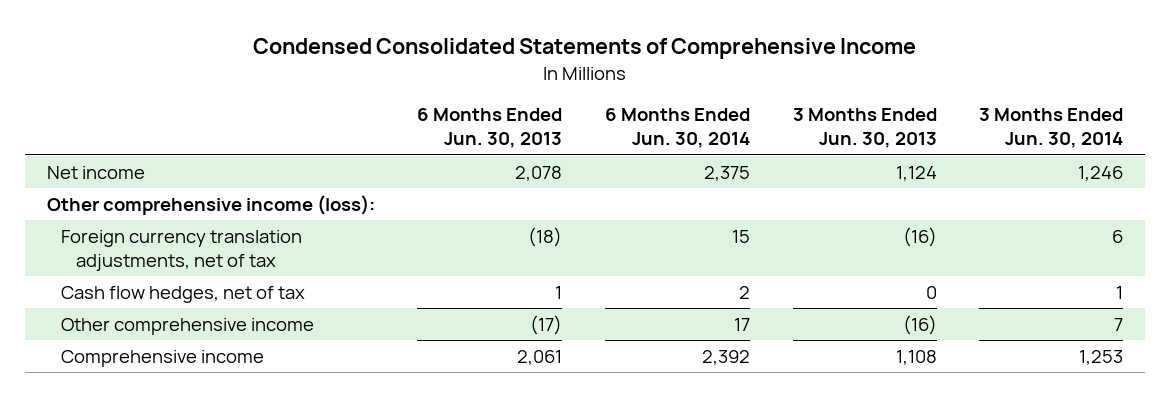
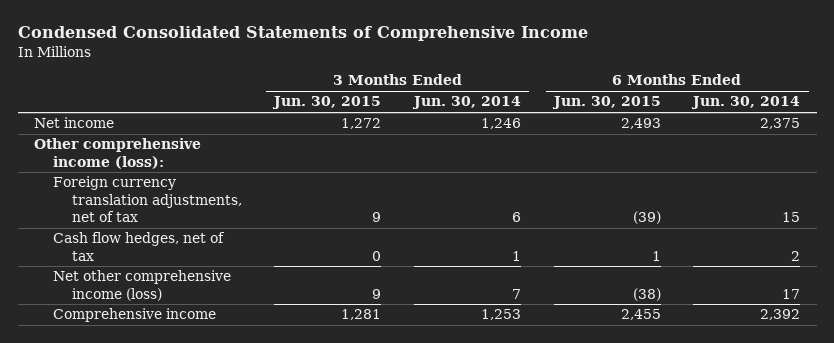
[417,108,563,149] 6 Months Ended Jun. 30, 2013 -> none
[792,108,937,149] 3 Months Ended Jun. 30, 2013 -> none
none -> [272,96,382,110] Jun. 30, 2015
none -> [551,96,661,110] Jun. 30, 2015
[61,317,315,335] Other comprehensive income -> [52,270,231,301] Net other comprehensive income (loss)

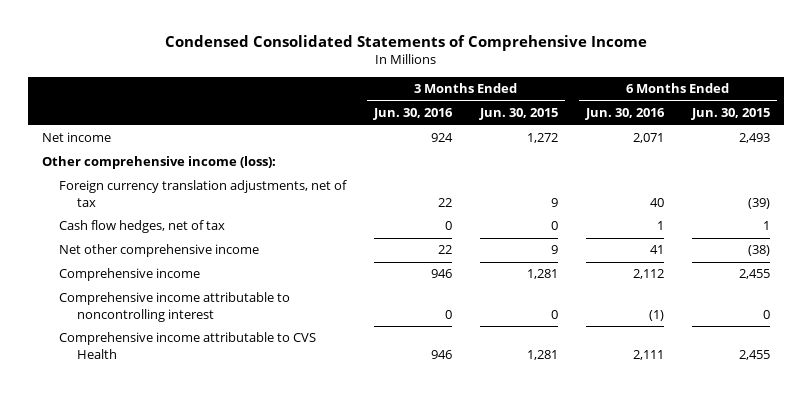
[412,96,522,110] Jun. 30, 2014 -> none
[691,96,801,110] Jun. 30, 2014 -> none
none -> [373,108,454,121] Jun. 30, 2016
none -> [584,108,665,121] Jun. 30, 2016
[52,270,231,301] Net other comprehensive income (loss) -> [59,244,260,258] Net other comprehensive income
none -> [59,292,291,322] Comprehensive income attributable to noncontrolling interest
none -> [59,332,317,359] Comprehensive income attributable to CVS Health

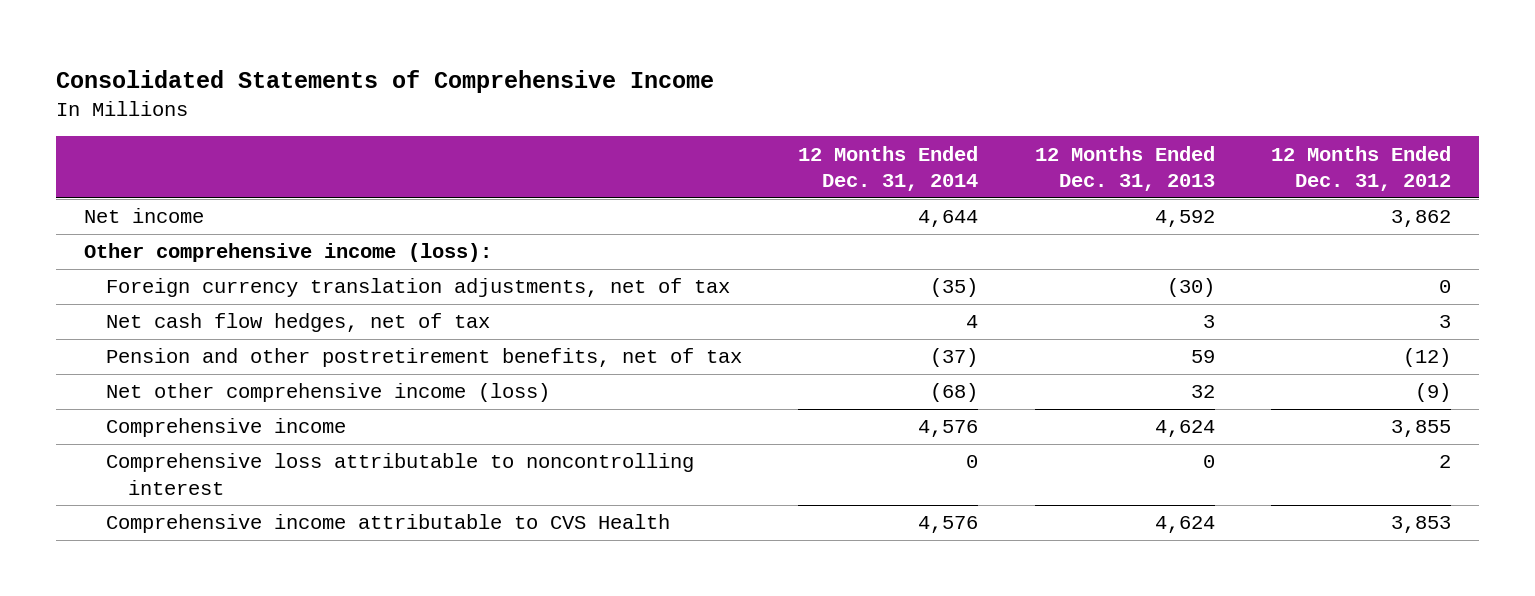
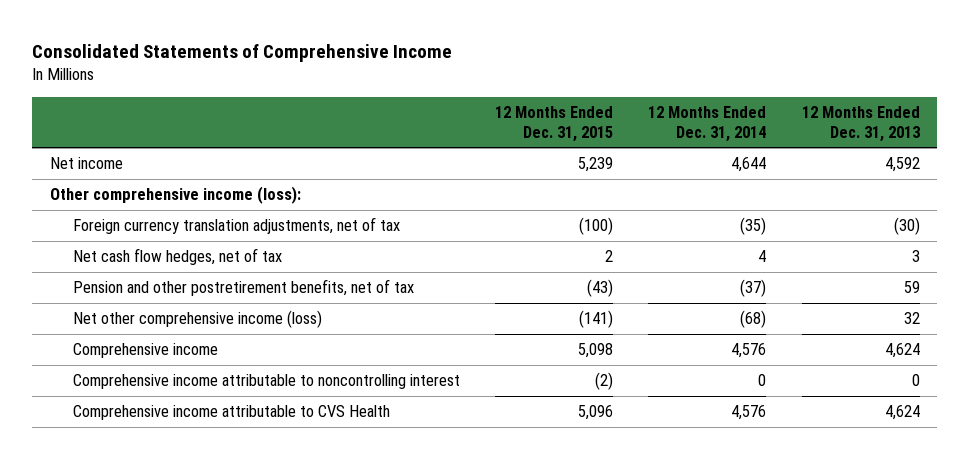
[1270,145,1451,192] 12 Months Ended Dec. 31, 2012 -> none
none -> [494,105,613,142] 12 Months Ended Dec. 31, 2015
[106,453,695,495] Comprehensive loss attributable to noncontrolling interest -> [72,374,460,390] Comprehensive income attributable to noncontrolling interest

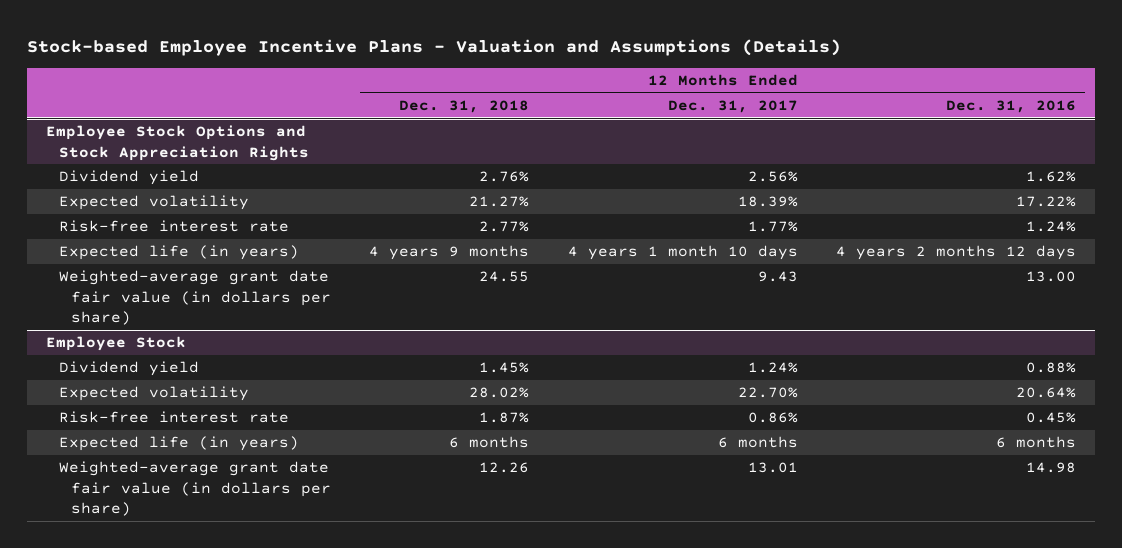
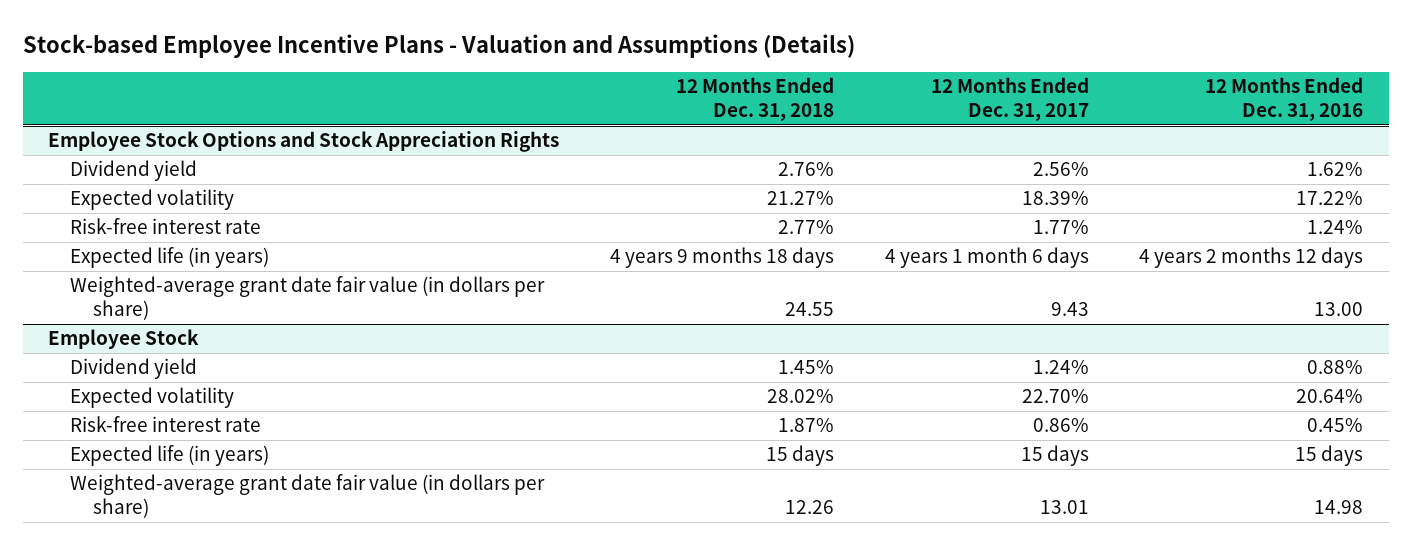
[369,245,530,261] 4 years 9 months -> [609,247,834,269] 4 years 9 months 18 days
[567,245,798,261] 4 years 1 month 10 days -> [884,247,1089,269] 4 years 1 month 6 days
[449,436,530,449] 6 months -> [765,445,834,467] 15 days
[717,436,798,449] 6 months -> [1020,445,1089,467] 15 days
[995,436,1076,449] 6 months -> [1295,445,1364,467] 15 days

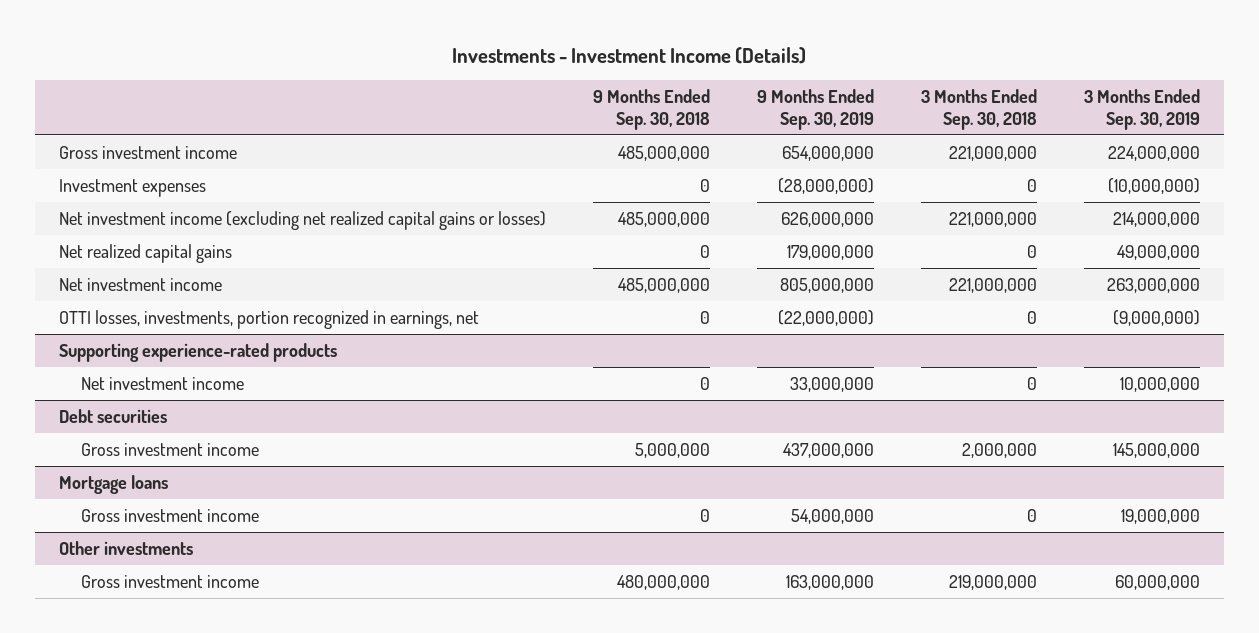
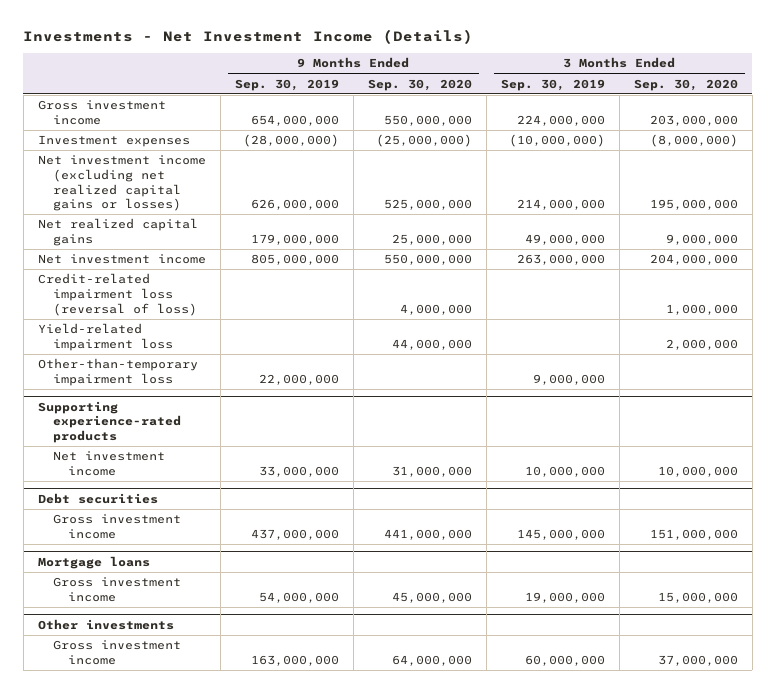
[452,46,807,64] Investments - Investment Income (Details) -> [23,29,474,45] Investments - Net Investment Income (Details)
[592,89,710,130] 9 Months Ended Sep. 30, 2018 -> none
[920,89,1037,130] 3 Months Ended Sep. 30, 2018 -> none
none -> [367,78,472,91] Sep. 30, 2020
none -> [633,78,738,91] Sep. 30, 2020
[58,310,479,330] OTTI losses, investments, portion recognized in earnings, net -> none
none -> [37,273,198,316] Credit-related impairment loss (reversal of loss)
none -> [37,323,174,351] Yield-related impairment loss
none -> [37,358,198,386] Other-than-temporary impairment loss

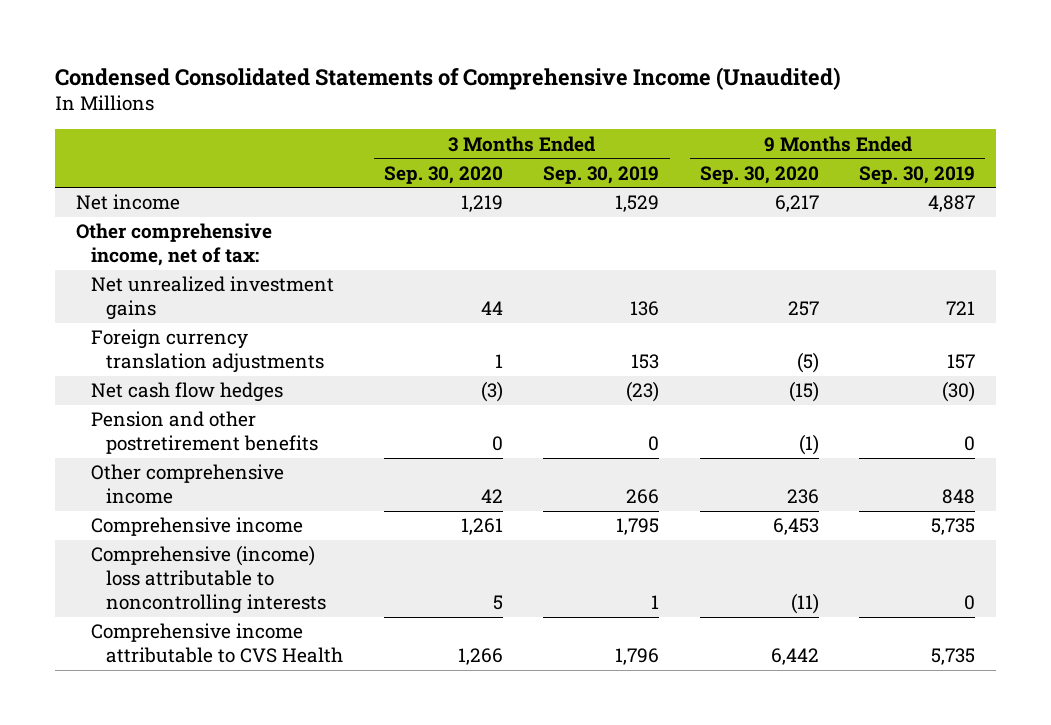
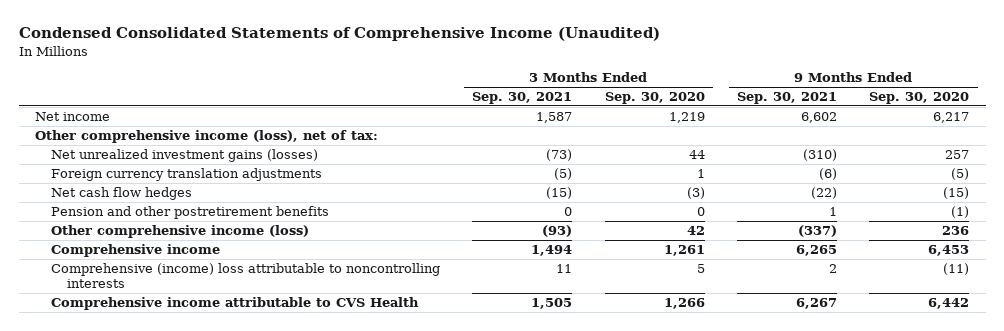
[543,165,660,184] Sep. 30, 2019 -> none
[859,165,976,184] Sep. 30, 2019 -> none
none -> [472,92,573,105] Sep. 30, 2021
none -> [737,92,838,105] Sep. 30, 2021
[75,223,272,267] Other comprehensive income, net of tax: -> [34,130,378,144] Other comprehensive income (loss), net of tax:
[91,276,335,321] Net unrealized investment gains -> [50,149,318,163] Net unrealized investment gains (losses)
[91,464,285,505] Other comprehensive income -> [50,225,309,239] Other comprehensive income (loss)

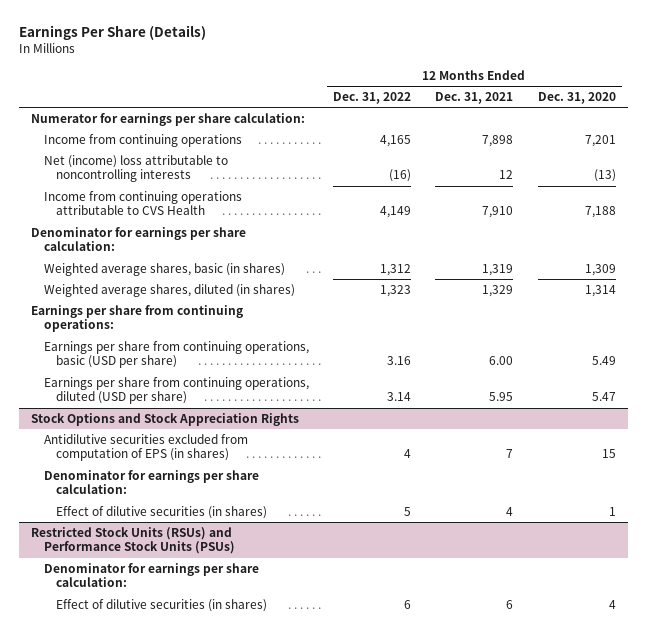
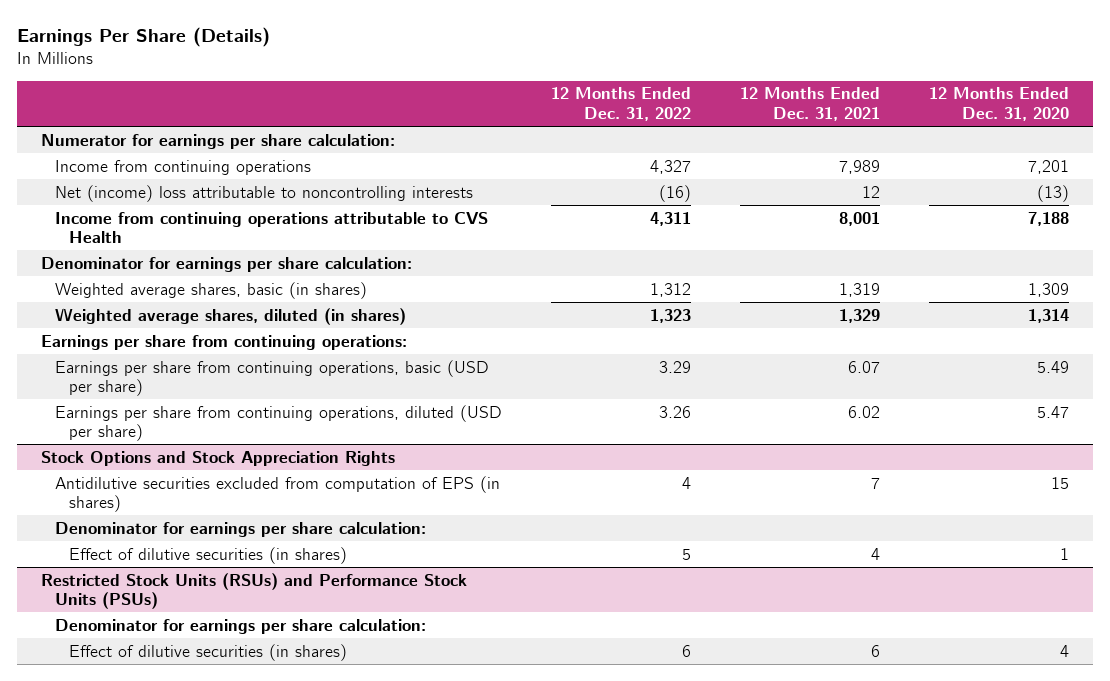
[380,134,412,147] 4,165 -> [650,159,692,174] 4,327
[482,134,514,147] 7,898 -> [838,159,880,174] 7,989
[380,206,412,219] 4,149 -> [650,211,692,226] 4,311
[482,206,514,219] 7,910 -> [838,211,880,226] 8,001
[387,356,412,366] 3.16 -> [659,360,692,373] 3.29
[489,356,514,366] 6.00 -> [847,360,880,373] 6.07
[387,392,412,402] 3.14 -> [659,405,692,418] 3.26
[489,392,514,402] 5.95 -> [847,405,880,418] 6.02

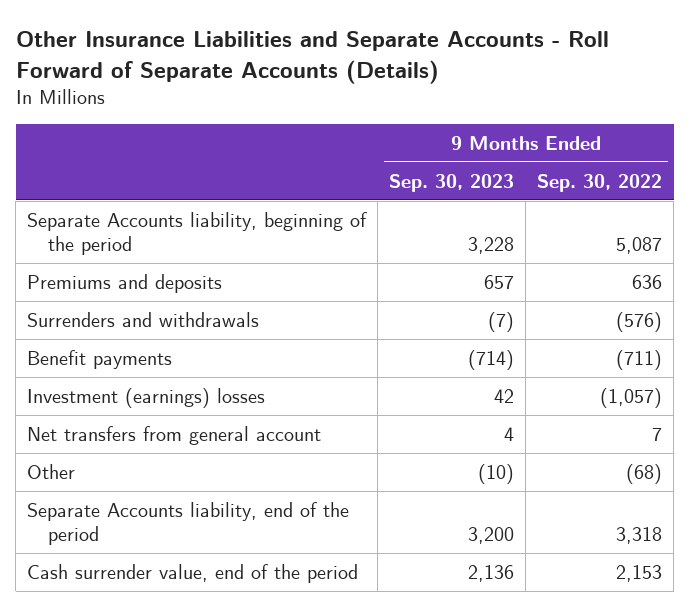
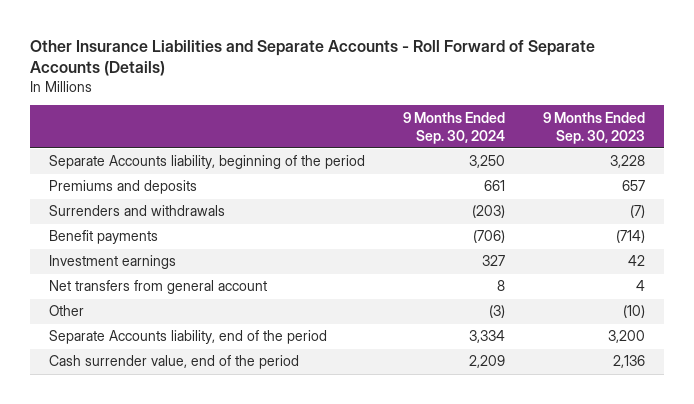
[537,173,663,192] Sep. 30, 2022 -> none
none -> [402,111,505,144] 9 Months Ended Sep. 30, 2024
[27,387,266,408] Investment (earnings) losses -> [49,255,177,270] Investment earnings

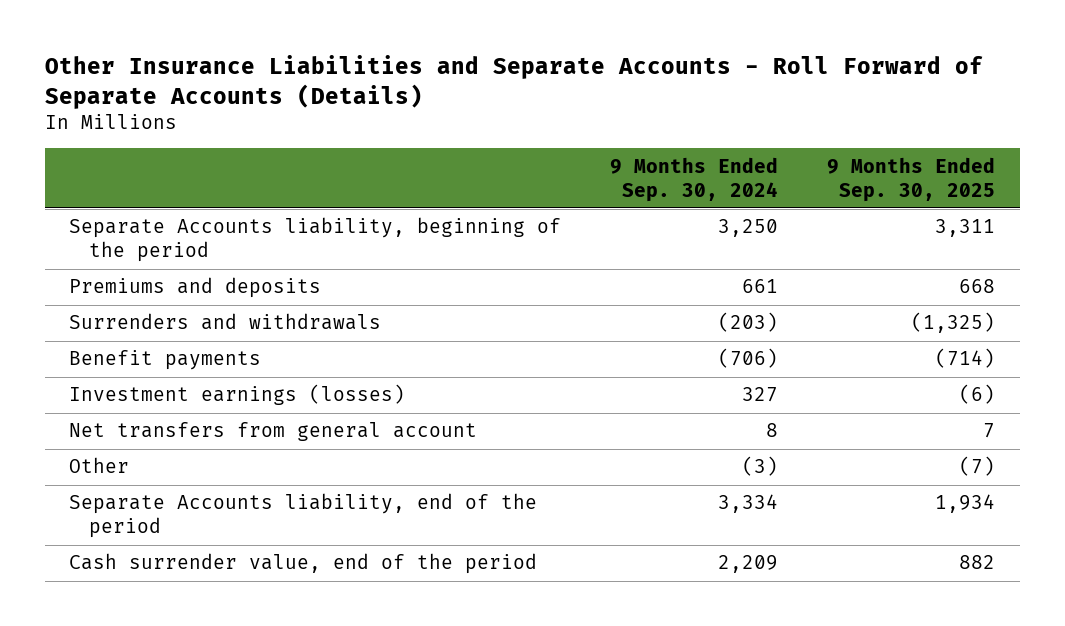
[542,111,645,144] 9 Months Ended Sep. 30, 2023 -> none
none -> [827,156,996,202] 9 Months Ended Sep. 30, 2025
[49,255,177,270] Investment earnings -> [69,384,406,406] Investment earnings (losses)

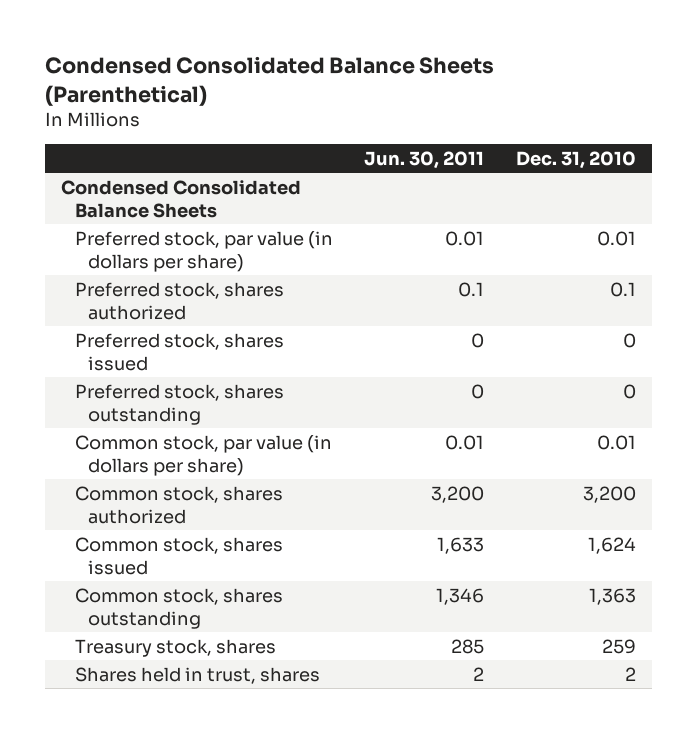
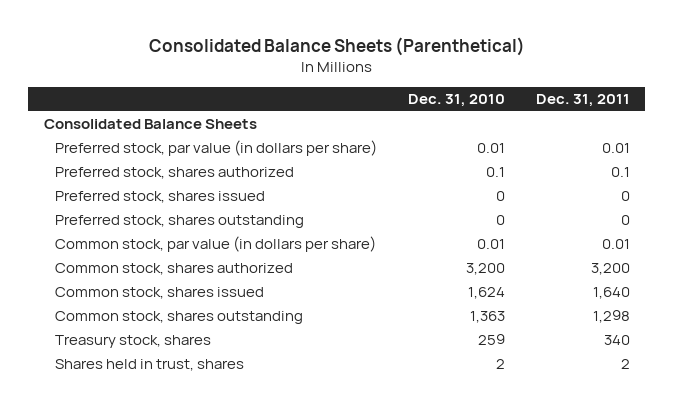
[44,56,494,106] Condensed Consolidated Balance Sheets (Parenthetical) -> [148,36,525,56] Consolidated Balance Sheets (Parenthetical)
[364,151,485,170] Jun. 30, 2011 -> none
none -> [535,94,630,108] Dec. 31, 2011
[60,179,301,218] Condensed Consolidated Balance Sheets -> [43,119,257,130] Consolidated Balance Sheets

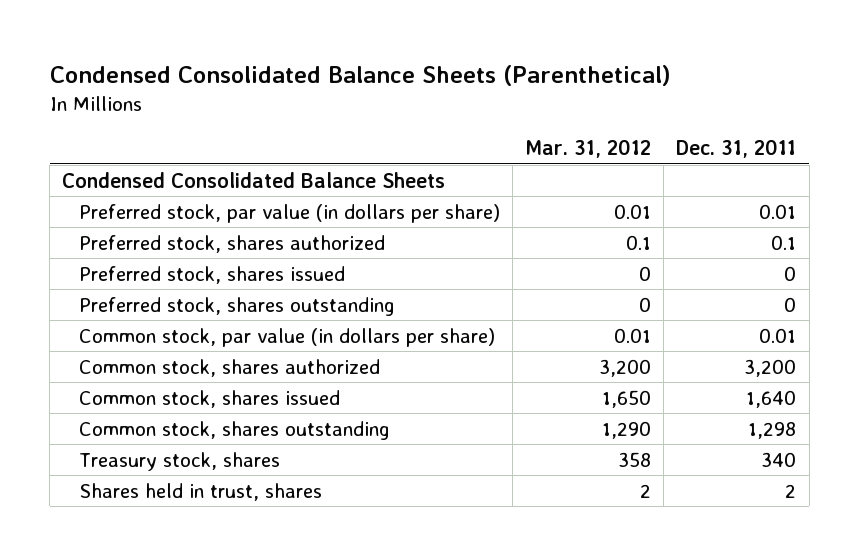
[148,36,525,56] Consolidated Balance Sheets (Parenthetical) -> [49,64,671,86] Condensed Consolidated Balance Sheets (Parenthetical)
[407,94,505,108] Dec. 31, 2010 -> none
none -> [524,139,651,159] Mar. 31, 2012
[43,119,257,130] Consolidated Balance Sheets -> [62,171,446,188] Condensed Consolidated Balance Sheets

